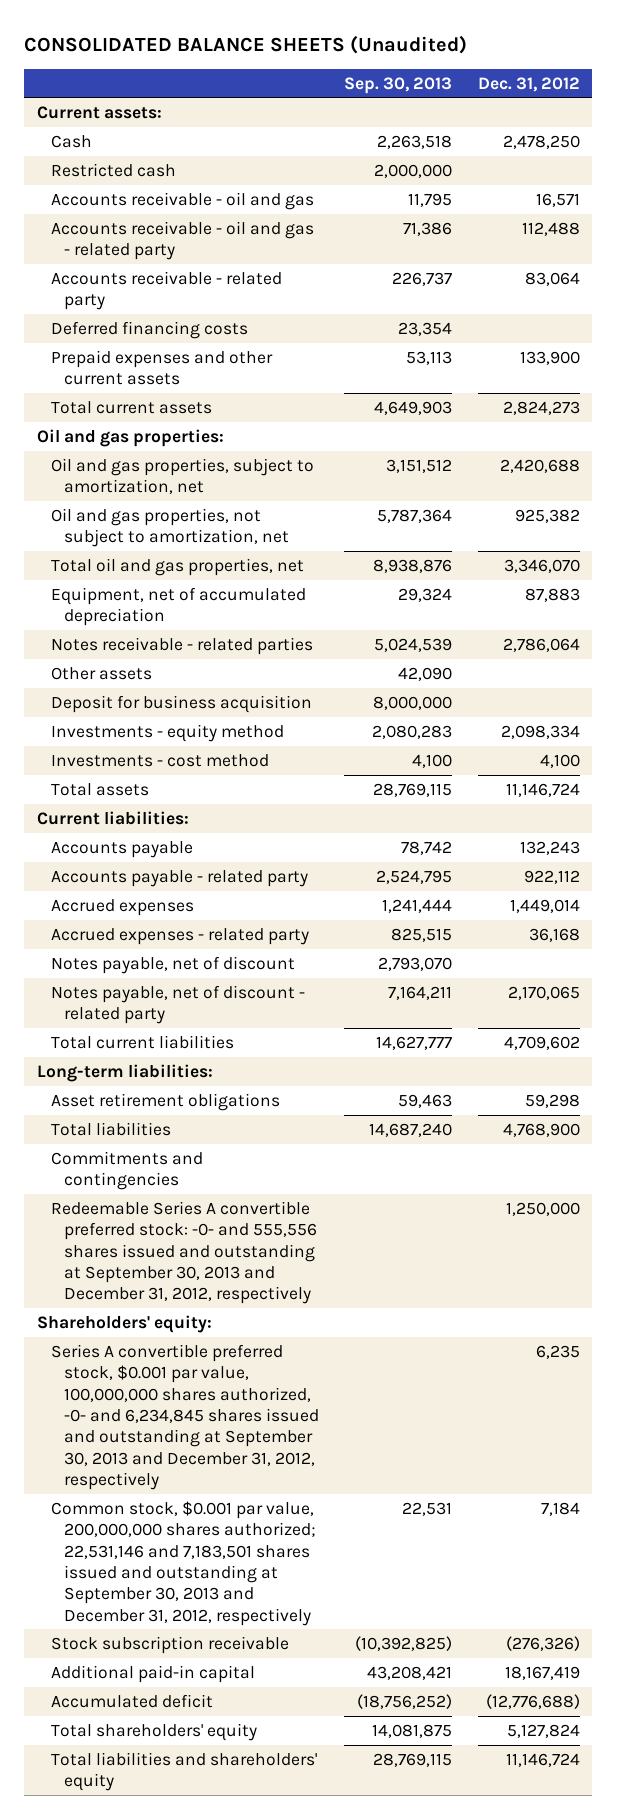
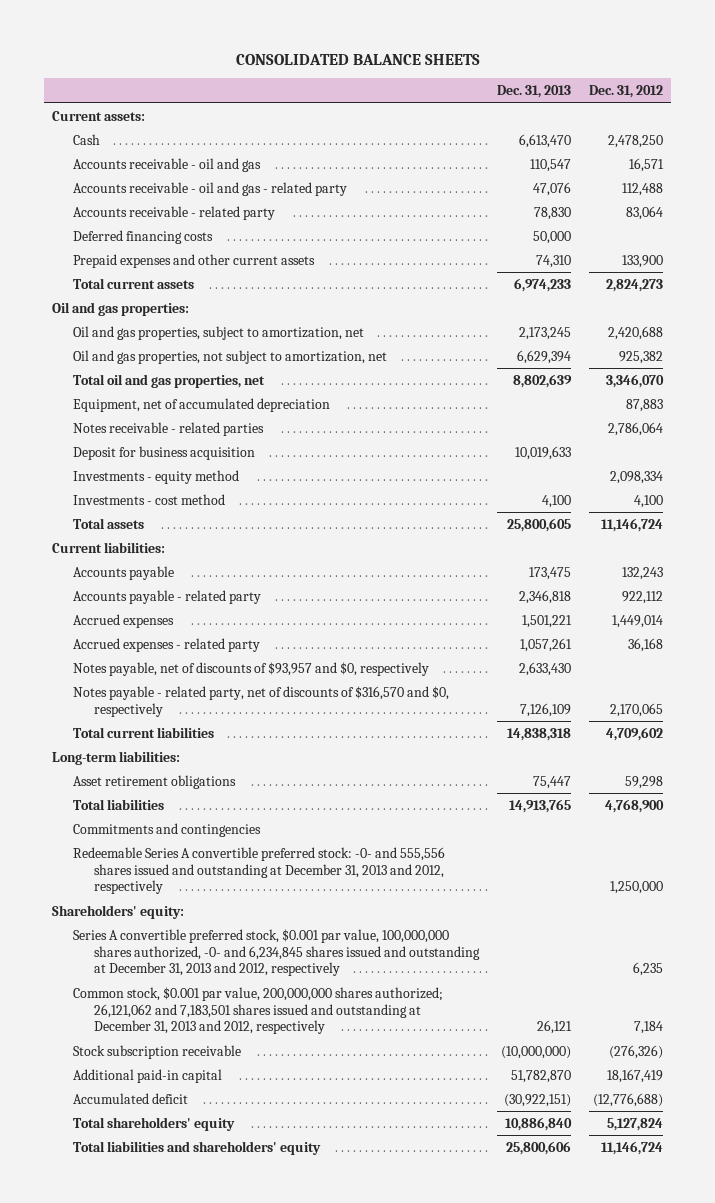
[24,35,468,55] CONSOLIDATED BALANCE SHEETS (Unaudited) -> [235,53,480,65] CONSOLIDATED BALANCE SHEETS
[344,76,453,94] Sep. 30, 2013 -> none
none -> [496,85,571,99] Dec. 31, 2013
[50,162,176,177] Restricted cash -> none
[50,666,152,680] Other assets -> none
[50,955,295,974] Notes payable, net of discount -> [73,661,430,676] Notes payable, net of discounts of $93,957 and $0, respectively
[50,984,305,1025] Notes payable, net of discount - related party -> [73,685,450,717] Notes payable - related party, net of discounts of $316,570 and $0, respectively
[50,1200,318,1305] Redeemable Series A convertible preferred stock: -0- and 555,556 shares issued and outstanding at September 30, 2013 and December 31, 2012, respectively -> [73,846,446,895] Redeemable Series A convertible preferred stock: -0- and 555,556 shares issued and outstanding at December 31, 2013 and 2012, respectively
[50,1343,320,1490] Series A convertible preferred stock, $0.001 par value, 100,000,000 shares authorized, -0- and 6,234,845 shares issued and outstanding at September 30, 2013 and December 31, 2012, respectively -> [73,928,480,977] Series A convertible preferred stock, $0.001 par value, 100,000,000 shares authorized, -0- and 6,234,845 shares issued and outstanding at December 31, 2013 and 2012, respectively
[50,1500,317,1626] Common stock, $0.001 par value, 200,000,000 shares authorized; 22,531,146 and 7,183,501 shares issued and outstanding at September 30, 2013 and December 31, 2012, respectively -> [73,986,444,1035] Common stock, $0.001 par value, 200,000,000 shares authorized; 26,121,062 and 7,183,501 shares issued and outstanding at December 31, 2013 and 2012, respectively

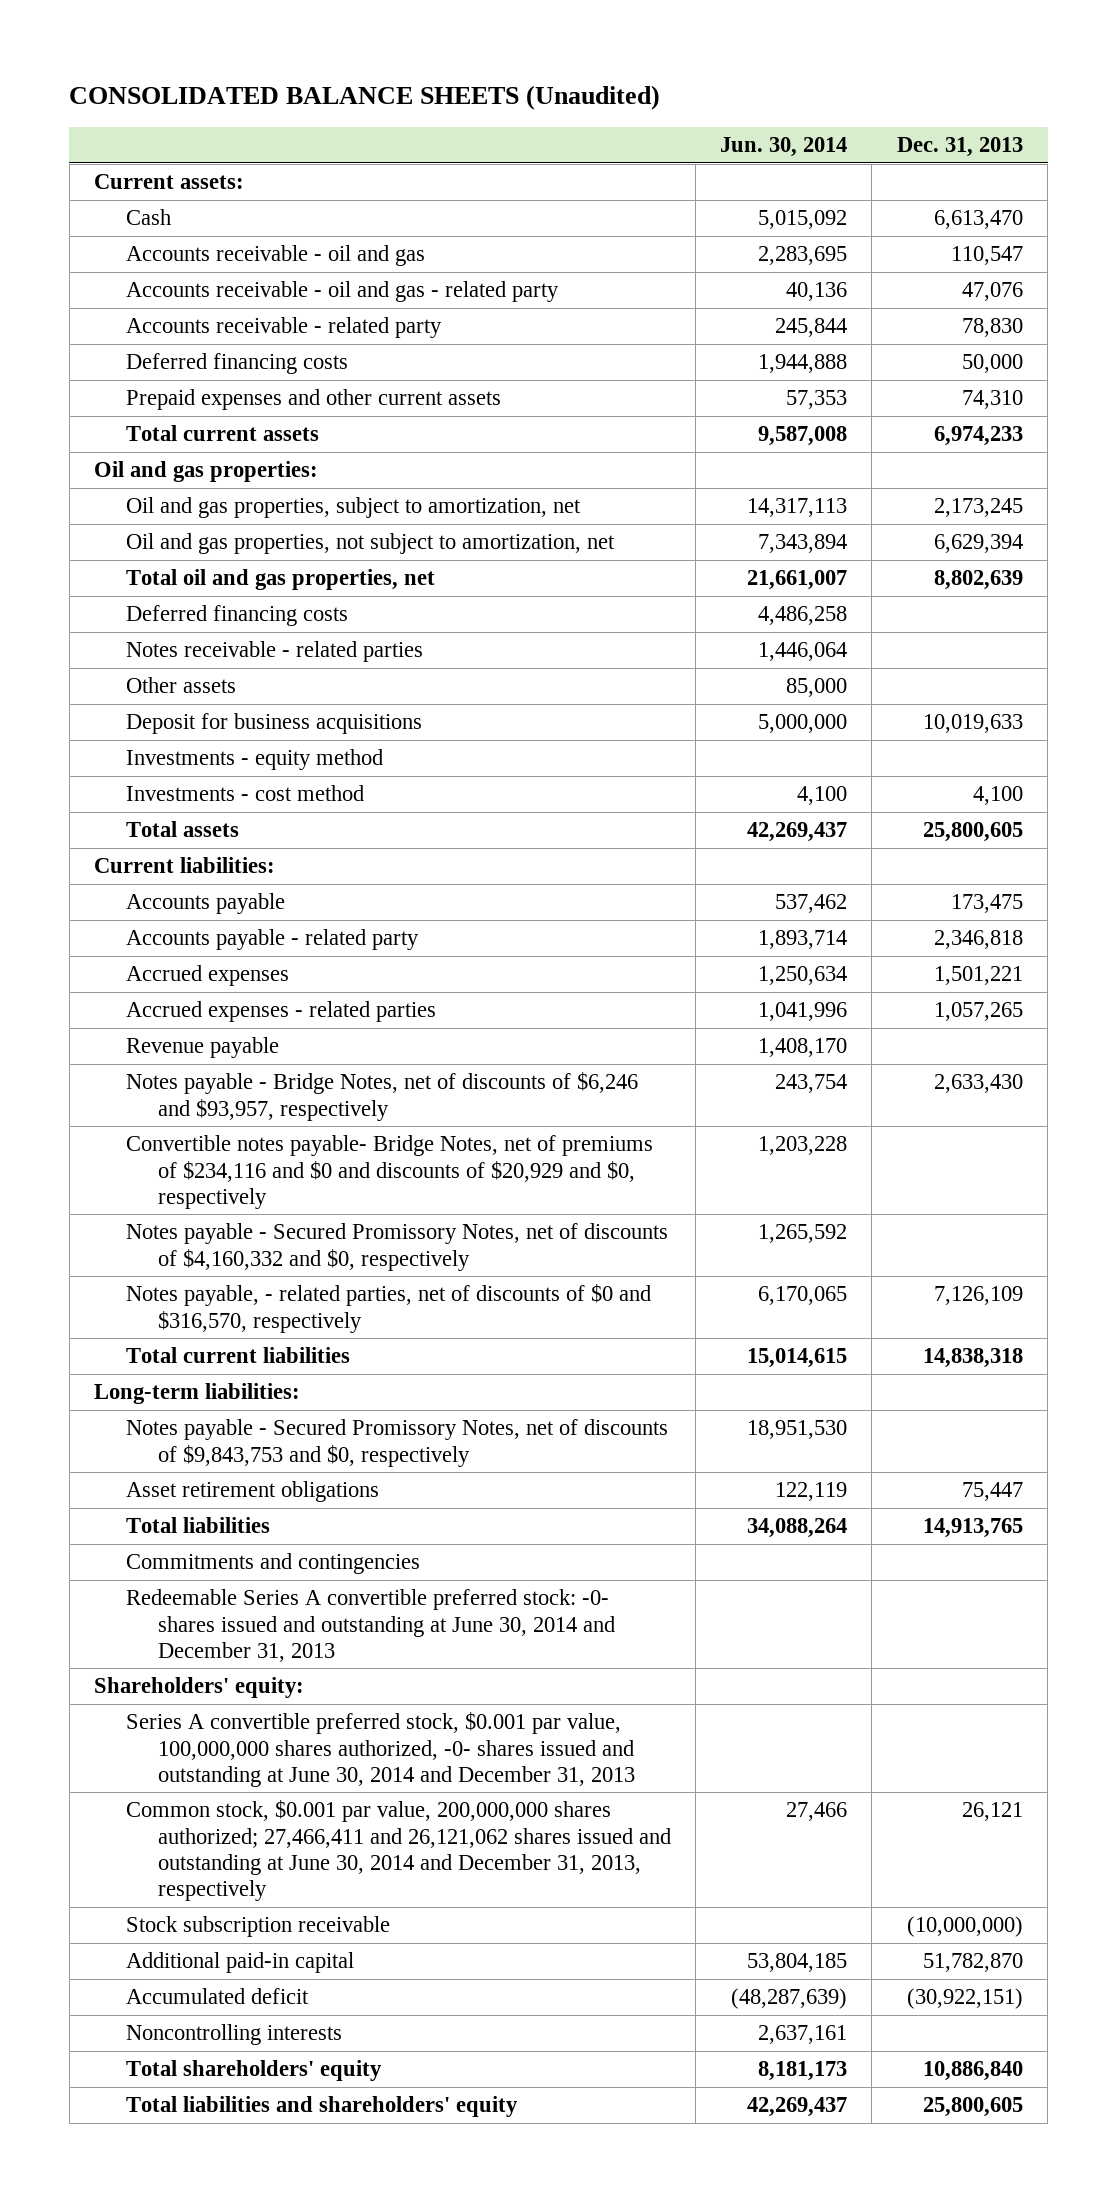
[235,53,480,65] CONSOLIDATED BALANCE SHEETS -> [69,85,661,111] CONSOLIDATED BALANCE SHEETS (Unaudited)
[588,85,663,99] Dec. 31, 2012 -> none
none -> [720,137,848,158] Jun. 30, 2014
[73,397,331,412] Equipment, net of accumulated depreciation -> none
none -> [125,605,348,627] Deferred financing costs
none -> [125,677,236,694] Other assets
[73,445,256,460] Deposit for business acquisition -> [125,713,422,735] Deposit for business acquisitions
[73,637,261,652] Accrued expenses - related party -> [125,1001,436,1023] Accrued expenses - related parties
[519,637,572,652] 1,057,261 -> [933,1002,1023,1022] 1,057,265
none -> [125,1037,279,1059] Revenue payable
[73,661,430,676] Notes payable, net of discounts of $93,957 and $0, respectively -> [125,1072,638,1121] Notes payable - Bridge Notes, net of discounts of $6,246 and $93,957, respectively
none -> [125,1135,653,1209] Convertible notes payable- Bridge Notes, net of premiums of $234,116 and $0 and discounts of $20,929 and $0, respectively
none -> [125,1223,668,1271] Notes payable - Secured Promissory Notes, net of discounts of $4,160,332 and $0, respectively
[73,685,450,717] Notes payable - related party, net of discounts of $316,570 and $0, respectively -> [125,1284,651,1333] Notes payable, - related parties, net of discounts of $0 and $316,570, respectively
none -> [125,1419,668,1467] Notes payable - Secured Promissory Notes, net of discounts of $9,843,753 and $0, respectively
[73,846,446,895] Redeemable Series A convertible preferred stock: -0- and 555,556 shares issued and outstanding at December 31, 2013 and 2012, respectively -> [125,1589,615,1662] Redeemable Series A convertible preferred stock: -0- shares issued and outstanding at June 30, 2014 and December 31, 2013
[73,928,480,977] Series A convertible preferred stock, $0.001 par value, 100,000,000 shares authorized, -0- and 6,234,845 shares issued and outstanding at December 31, 2013 and 2012, respectively -> [125,1712,635,1787] Series A convertible preferred stock, $0.001 par value, 100,000,000 shares authorized, -0- shares issued and outstanding at June 30, 2014 and December 31, 2013
[73,986,444,1035] Common stock, $0.001 par value, 200,000,000 shares authorized; 26,121,062 and 7,183,501 shares issued and outstanding at December 31, 2013 and 2012, respectively -> [125,1800,671,1902] Common stock, $0.001 par value, 200,000,000 shares authorized; 27,466,411 and 26,121,062 shares issued and outstanding at June 30, 2014 and December 31, 2013, respectively
none -> [125,2024,342,2046] Noncontrolling interests
[505,1140,571,1155] 25,800,606 -> [922,2097,1023,2118] 25,800,605

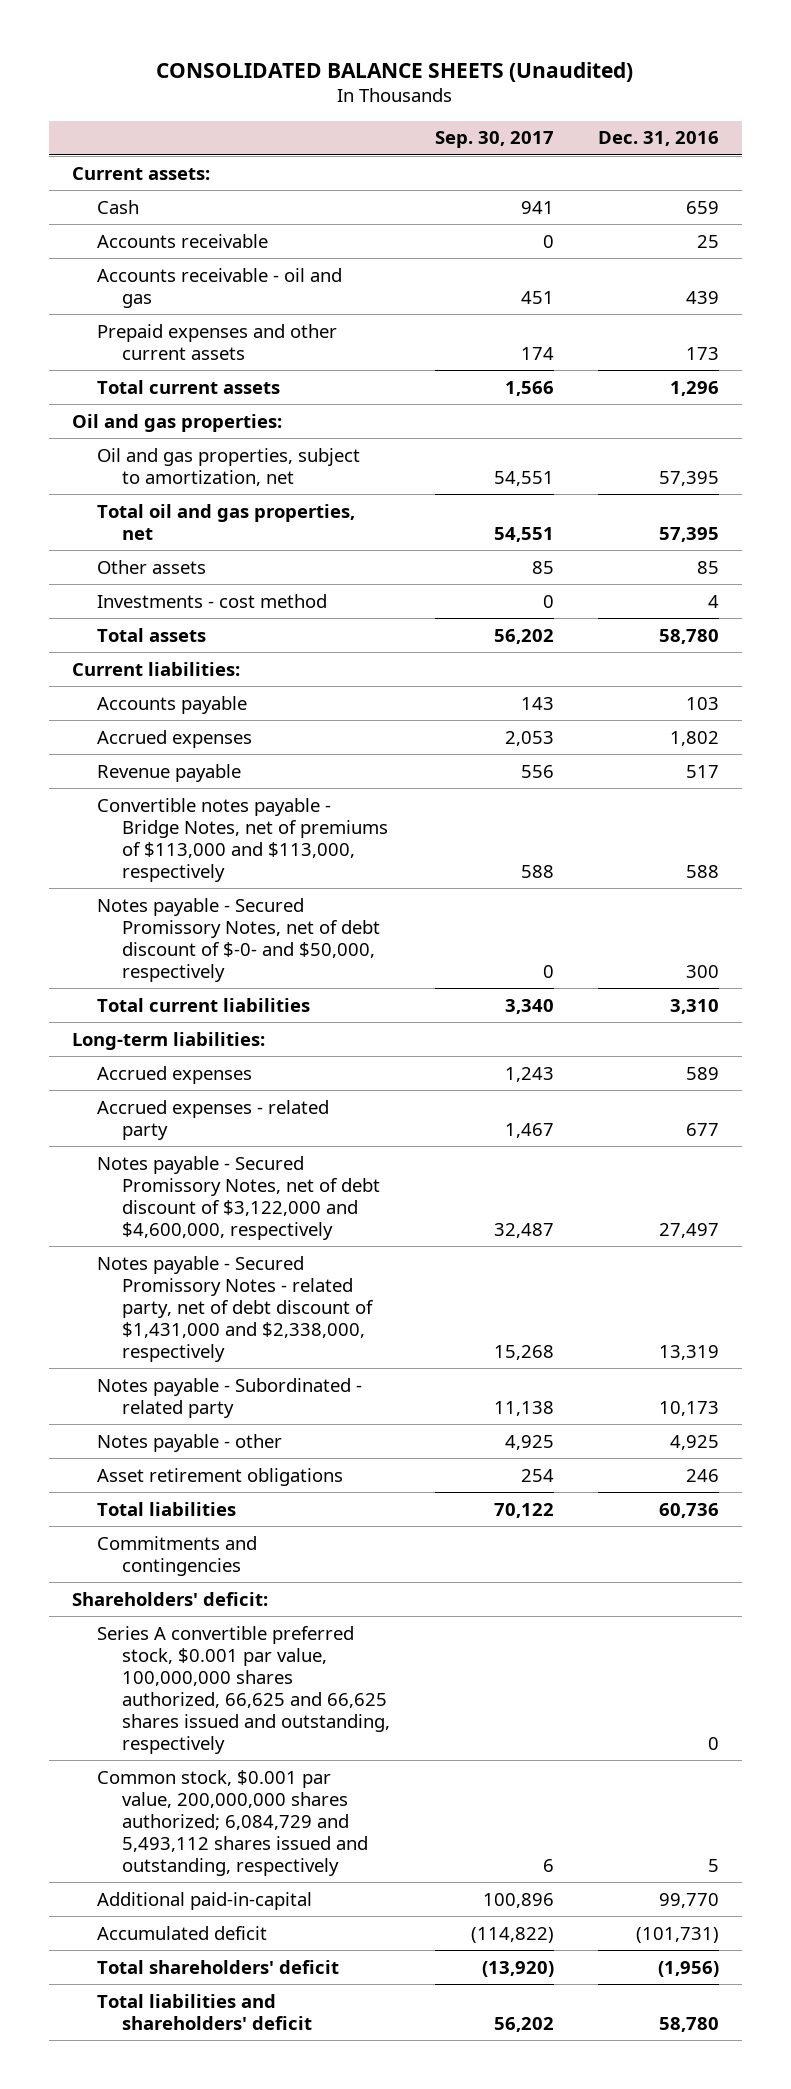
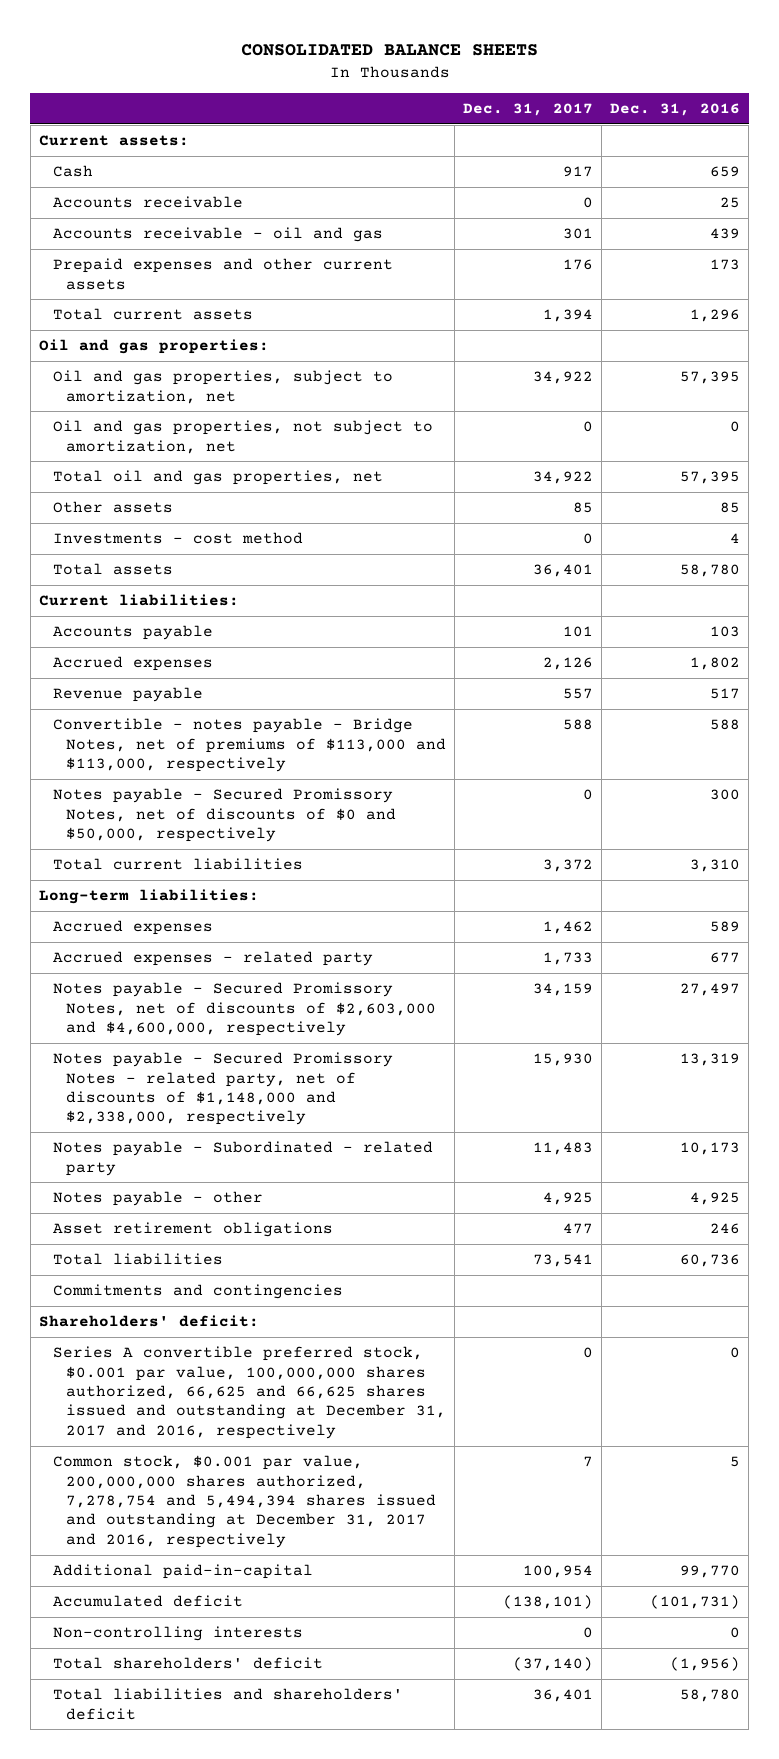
[156,61,634,82] CONSOLIDATED BALANCE SHEETS (Unaudited) -> [240,44,538,57] CONSOLIDATED BALANCE SHEETS
[434,131,554,149] Sep. 30, 2017 -> none
none -> [463,103,594,117] Dec. 31, 2017
none -> [52,420,433,454] Oil and gas properties, not subject to amortization, net
[96,797,388,882] Convertible notes payable - Bridge Notes, net of premiums of $113,000 and $113,000, respectively -> [52,718,447,772] Convertible - notes payable - Bridge Notes, net of premiums of $113,000 and $113,000, respectively
[96,897,380,982] Notes payable - Secured Promissory Notes, net of debt discount of $-0- and $50,000, respectively -> [52,788,397,842] Notes payable - Secured Promissory Notes, net of discounts of $0 and $50,000, respectively
[96,1155,380,1240] Notes payable - Secured Promissory Notes, net of debt discount of $3,122,000 and $4,600,000, respectively -> [52,982,437,1036] Notes payable - Secured Promissory Notes, net of discounts of $2,603,000 and $4,600,000, respectively
[96,1255,374,1362] Notes payable - Secured Promissory Notes - related party, net of debt discount of $1,431,000 and $2,338,000, respectively -> [52,1052,393,1126] Notes payable - Secured Promissory Notes - related party, net of discounts of $1,148,000 and $2,338,000, respectively
[96,1625,390,1754] Series A convertible preferred stock, $0.001 par value, 100,000,000 shares authorized, 66,625 and 66,625 shares issued and outstanding, respectively -> [52,1346,447,1439] Series A convertible preferred stock, $0.001 par value, 100,000,000 shares authorized, 66,625 and 66,625 shares issued and outstanding at December 31, 2017 and 2016, respectively
[96,1769,368,1876] Common stock, $0.001 par value, 200,000,000 shares authorized; 6,084,729 and 5,493,112 shares issued and outstanding, respectively -> [52,1455,437,1548] Common stock, $0.001 par value, 200,000,000 shares authorized, 7,278,754 and 5,494,394 shares issued and outstanding at December 31, 2017 and 2016, respectively
none -> [52,1626,303,1642] Non-controlling interests

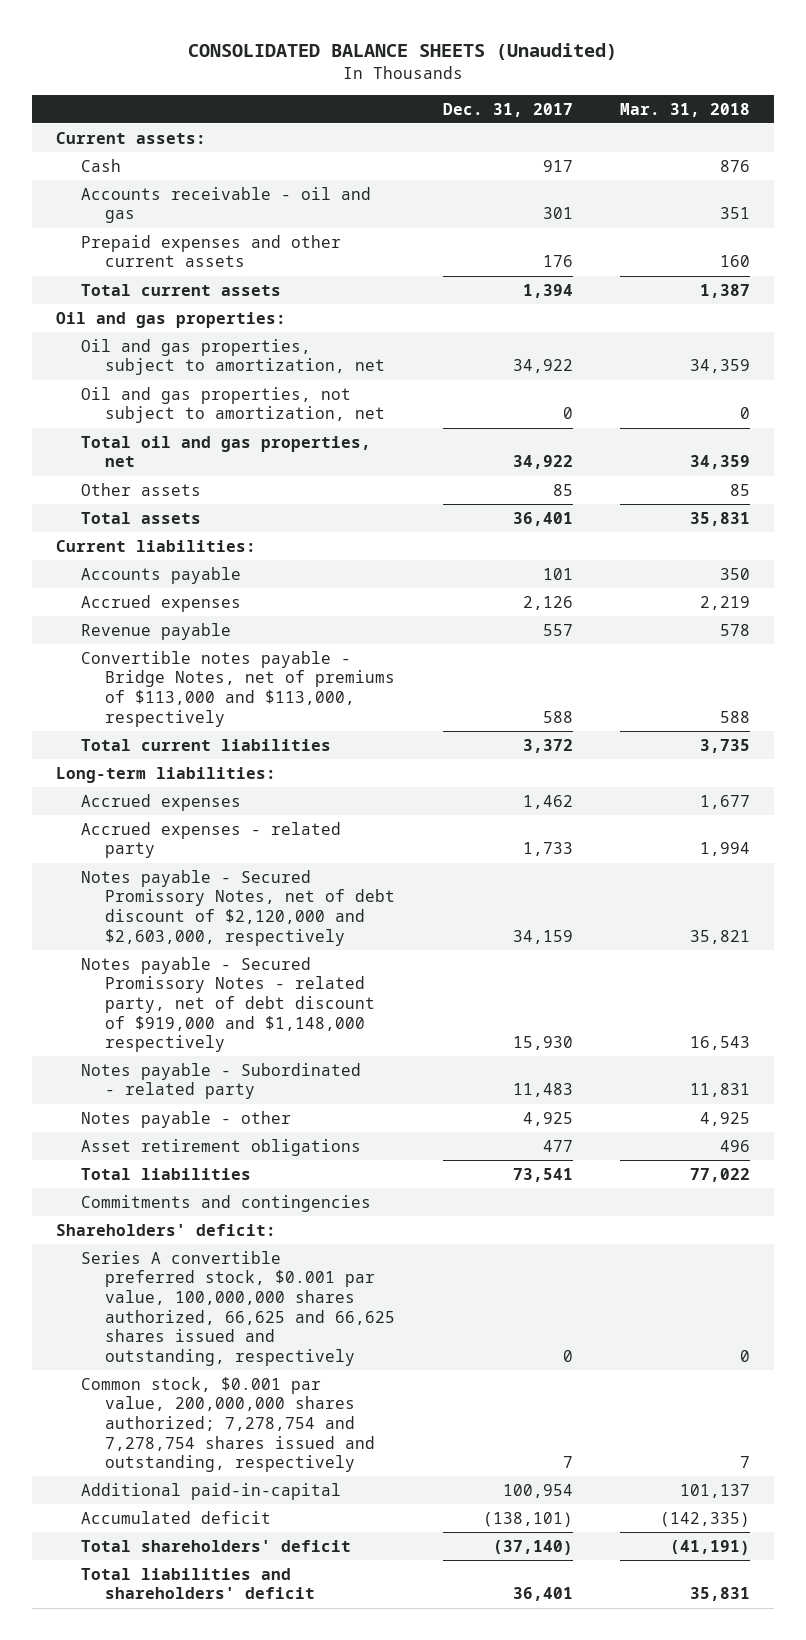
[240,44,538,57] CONSOLIDATED BALANCE SHEETS -> [187,42,617,60] CONSOLIDATED BALANCE SHEETS (Unaudited)
[610,103,741,117] Dec. 31, 2016 -> none
none -> [620,102,751,117] Mar. 31, 2018
[52,196,243,209] Accounts receivable -> none
[52,532,303,545] Investments - cost method -> none
[52,788,397,842] Notes payable - Secured Promissory Notes, net of discounts of $0 and $50,000, respectively -> none
[52,718,447,772] Convertible - notes payable - Bridge Notes, net of premiums of $113,000 and $113,000, respectively -> [80,650,396,727] Convertible notes payable - Bridge Notes, net of premiums of $113,000 and $113,000, respectively
[52,982,437,1036] Notes payable - Secured Promissory Notes, net of discounts of $2,603,000 and $4,600,000, respectively -> [80,869,396,946] Notes payable - Secured Promissory Notes, net of debt discount of $2,120,000 and $2,603,000, respectively
[52,1052,393,1126] Notes payable - Secured Promissory Notes - related party, net of discounts of $1,148,000 and $2,338,000, respectively -> [80,956,376,1053] Notes payable - Secured Promissory Notes - related party, net of debt discount of $919,000 and $1,148,000 respectively
[52,1346,447,1439] Series A convertible preferred stock, $0.001 par value, 100,000,000 shares authorized, 66,625 and 66,625 shares issued and outstanding at December 31, 2017 and 2016, respectively -> [80,1250,396,1366] Series A convertible preferred stock, $0.001 par value, 100,000,000 shares authorized, 66,625 and 66,625 shares issued and outstanding, respectively
[52,1455,437,1548] Common stock, $0.001 par value, 200,000,000 shares authorized, 7,278,754 and 5,494,394 shares issued and outstanding at December 31, 2017 and 2016, respectively -> [80,1376,376,1473] Common stock, $0.001 par value, 200,000,000 shares authorized; 7,278,754 and 7,278,754 shares issued and outstanding, respectively
[52,1626,303,1642] Non-controlling interests -> none

